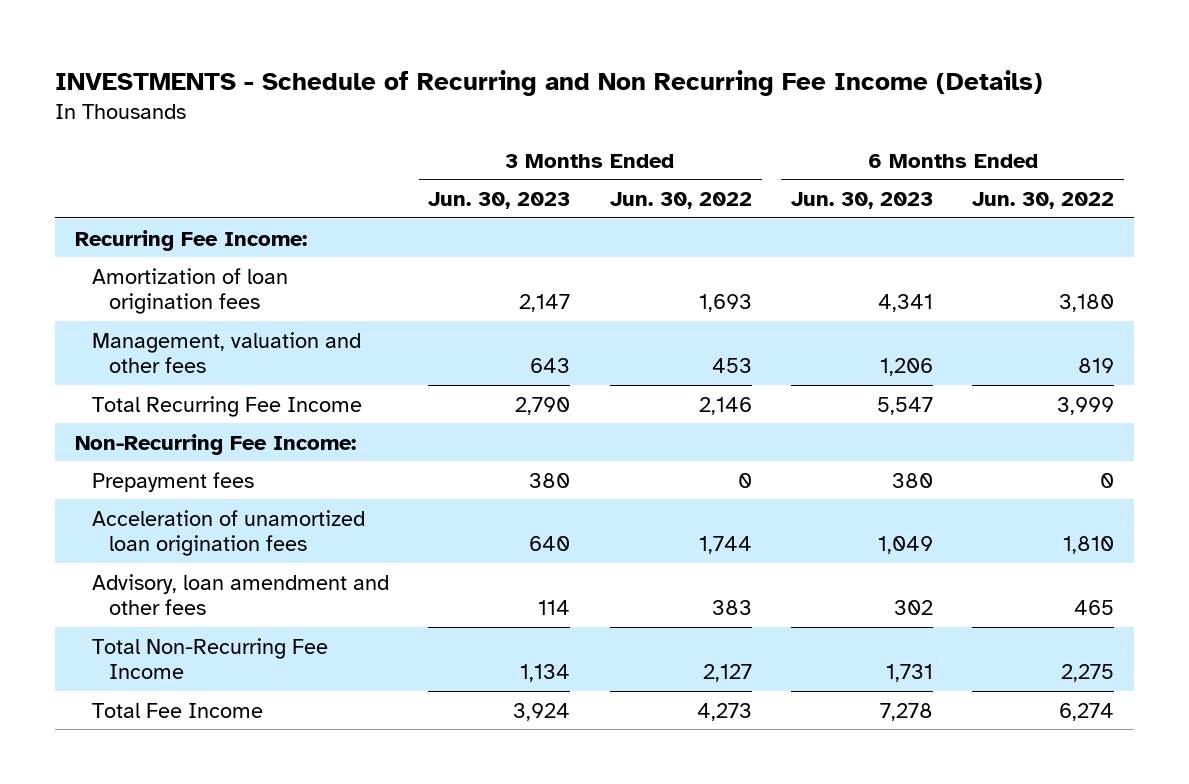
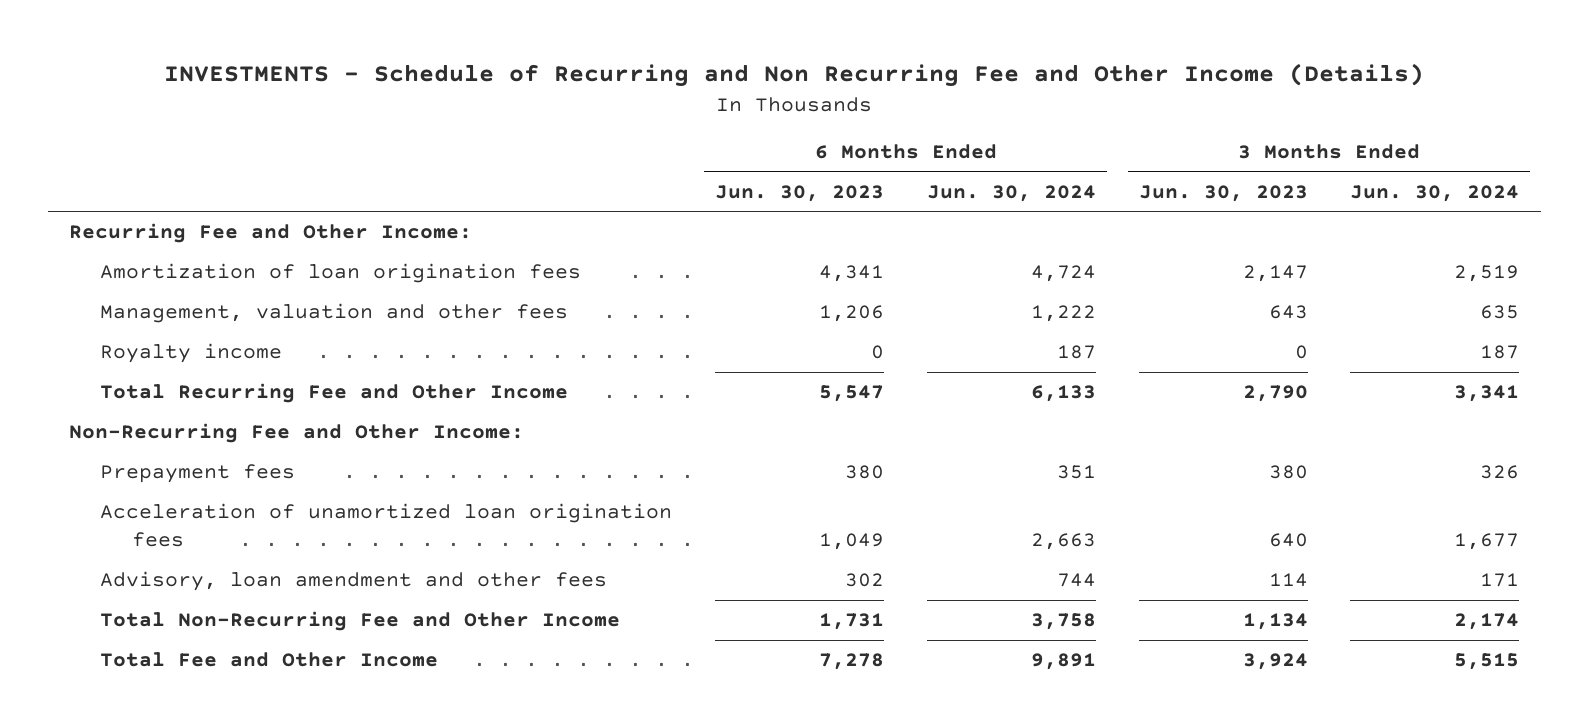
[55,69,1044,96] INVESTMENTS - Schedule of Recurring and Non Recurring Fee Income (Details) -> [164,63,1425,88] INVESTMENTS - Schedule of Recurring and Non Recurring Fee and Other Income (Details)
[609,192,752,210] Jun. 30, 2022 -> none
[972,192,1115,210] Jun. 30, 2022 -> none
none -> [926,185,1096,203] Jun. 30, 2024
none -> [1350,185,1520,203] Jun. 30, 2024
[75,229,308,251] Recurring Fee Income: -> [69,223,473,244] Recurring Fee and Other Income:
none -> [100,343,283,364] Royalty income
[92,395,363,417] Total Recurring Fee Income -> [100,383,569,404] Total Recurring Fee and Other Income
[75,433,357,455] Non-Recurring Fee Income: -> [69,423,525,444] Non-Recurring Fee and Other Income:
[92,637,329,680] Total Non-Recurring Fee Income -> [100,611,621,632] Total Non-Recurring Fee and Other Income
[92,702,264,718] Total Fee Income -> [100,652,439,668] Total Fee and Other Income

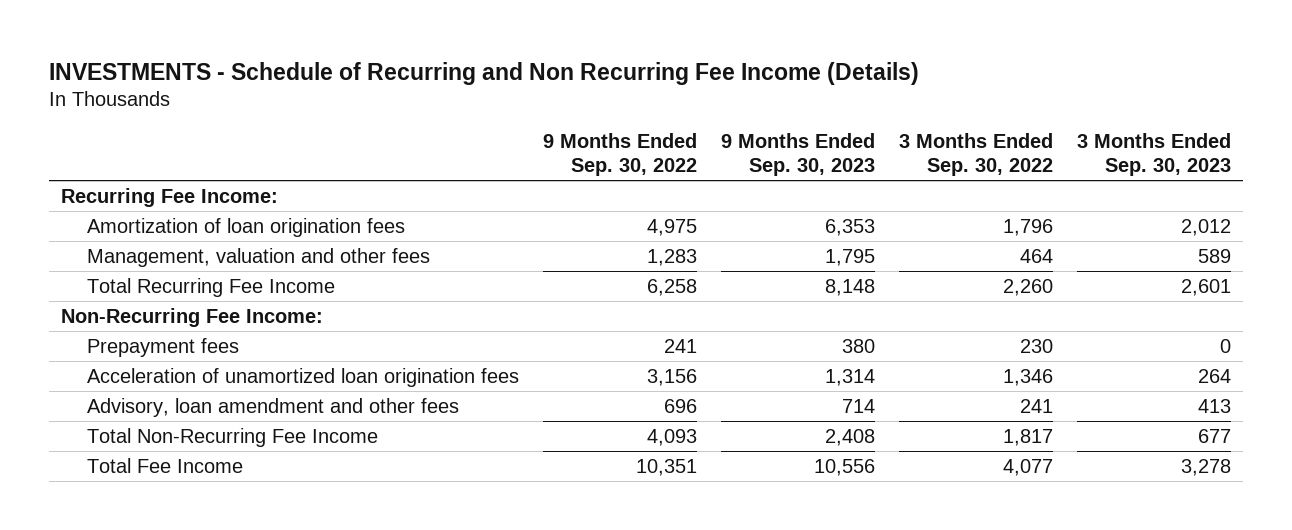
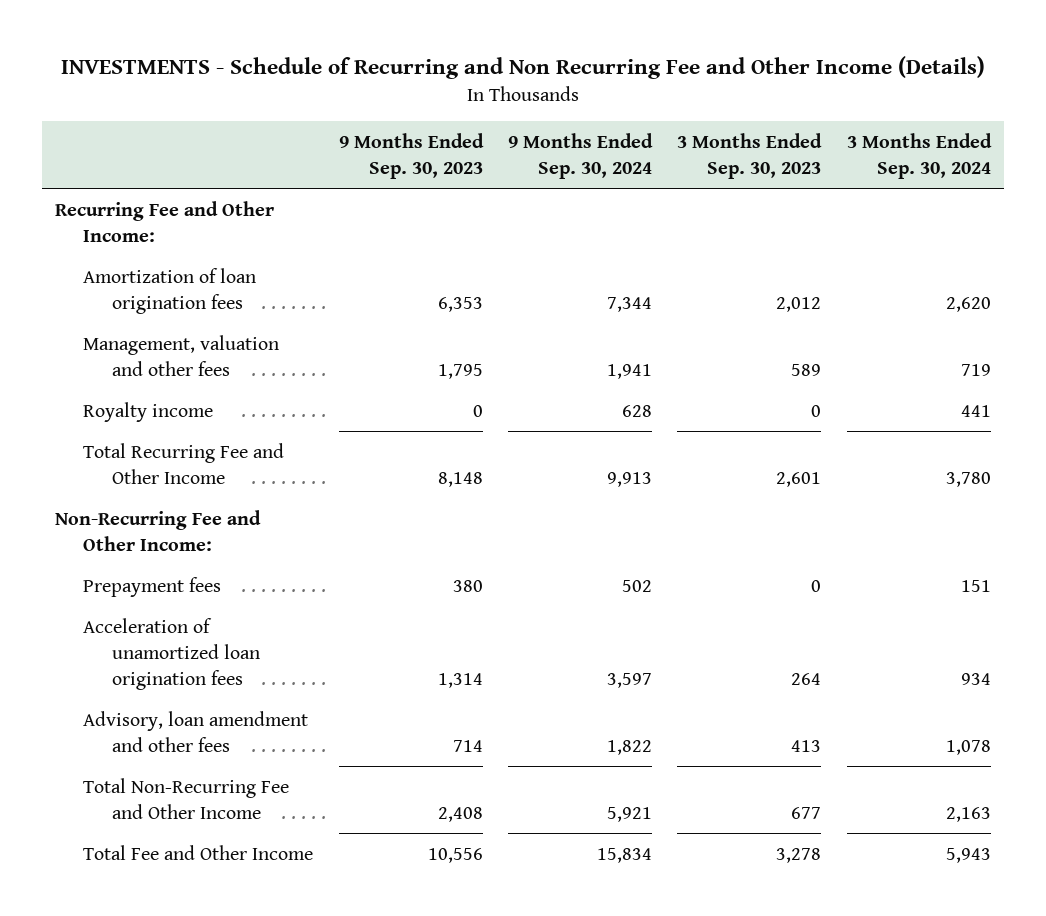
[48,61,919,85] INVESTMENTS - Schedule of Recurring and Non Recurring Fee Income (Details) -> [60,55,985,79] INVESTMENTS - Schedule of Recurring and Non Recurring Fee and Other Income (Details)
[543,132,698,177] 9 Months Ended Sep. 30, 2022 -> none
[899,132,1054,177] 3 Months Ended Sep. 30, 2022 -> none
none -> [508,132,654,179] 9 Months Ended Sep. 30, 2024
none -> [846,132,992,179] 3 Months Ended Sep. 30, 2024
[60,187,278,207] Recurring Fee Income: -> [54,200,274,242] Recurring Fee and Other Income:
none -> [83,401,214,422] Royalty income
[87,277,336,297] Total Recurring Fee Income -> [83,442,285,484] Total Recurring Fee and Other Income
[60,307,323,327] Non-Recurring Fee Income: -> [54,509,261,551] Non-Recurring Fee and Other Income:
[87,427,379,447] Total Non-Recurring Fee Income -> [83,777,290,819] Total Non-Recurring Fee and Other Income
[87,457,244,473] Total Fee Income -> [83,844,314,860] Total Fee and Other Income

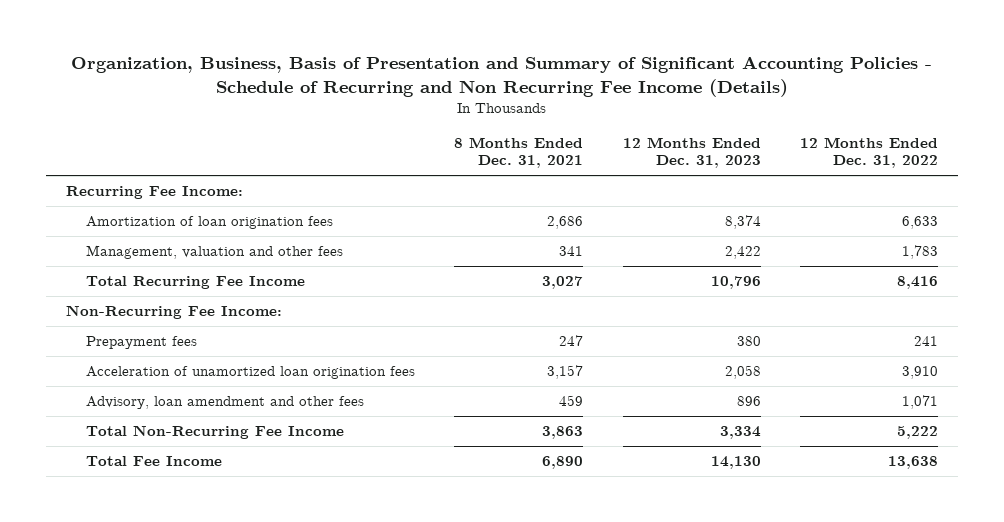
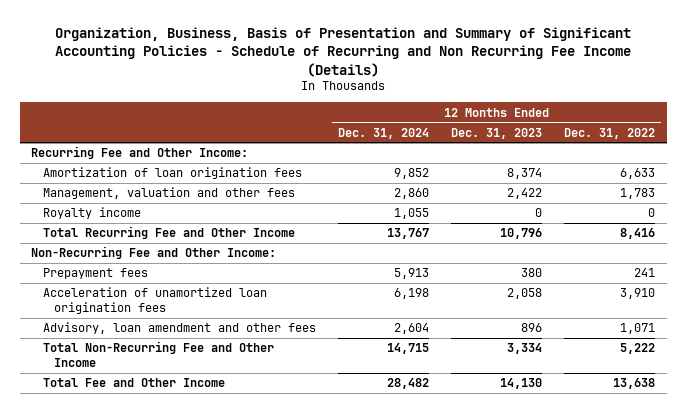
[454,136,584,169] 8 Months Ended Dec. 31, 2021 -> none
none -> [337,127,429,139] Dec. 31, 2024
[65,185,243,199] Recurring Fee Income: -> [31,146,249,160] Recurring Fee and Other Income:
none -> [42,207,141,220] Royalty income
[85,275,305,289] Total Recurring Fee Income -> [42,226,295,240] Total Recurring Fee and Other Income
[65,304,282,319] Non-Recurring Fee Income: -> [31,246,277,260] Non-Recurring Fee and Other Income:
[85,424,344,439] Total Non-Recurring Fee Income -> [42,341,274,367] Total Non-Recurring Fee and Other Income
[85,455,222,466] Total Fee Income -> [42,378,225,388] Total Fee and Other Income

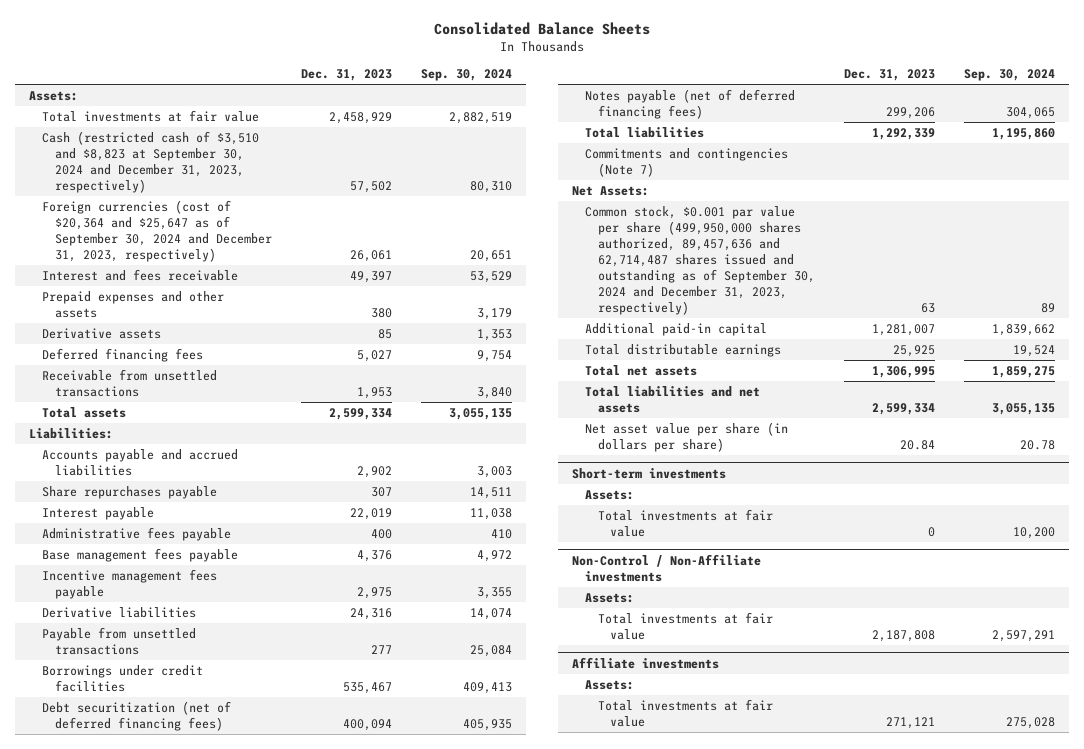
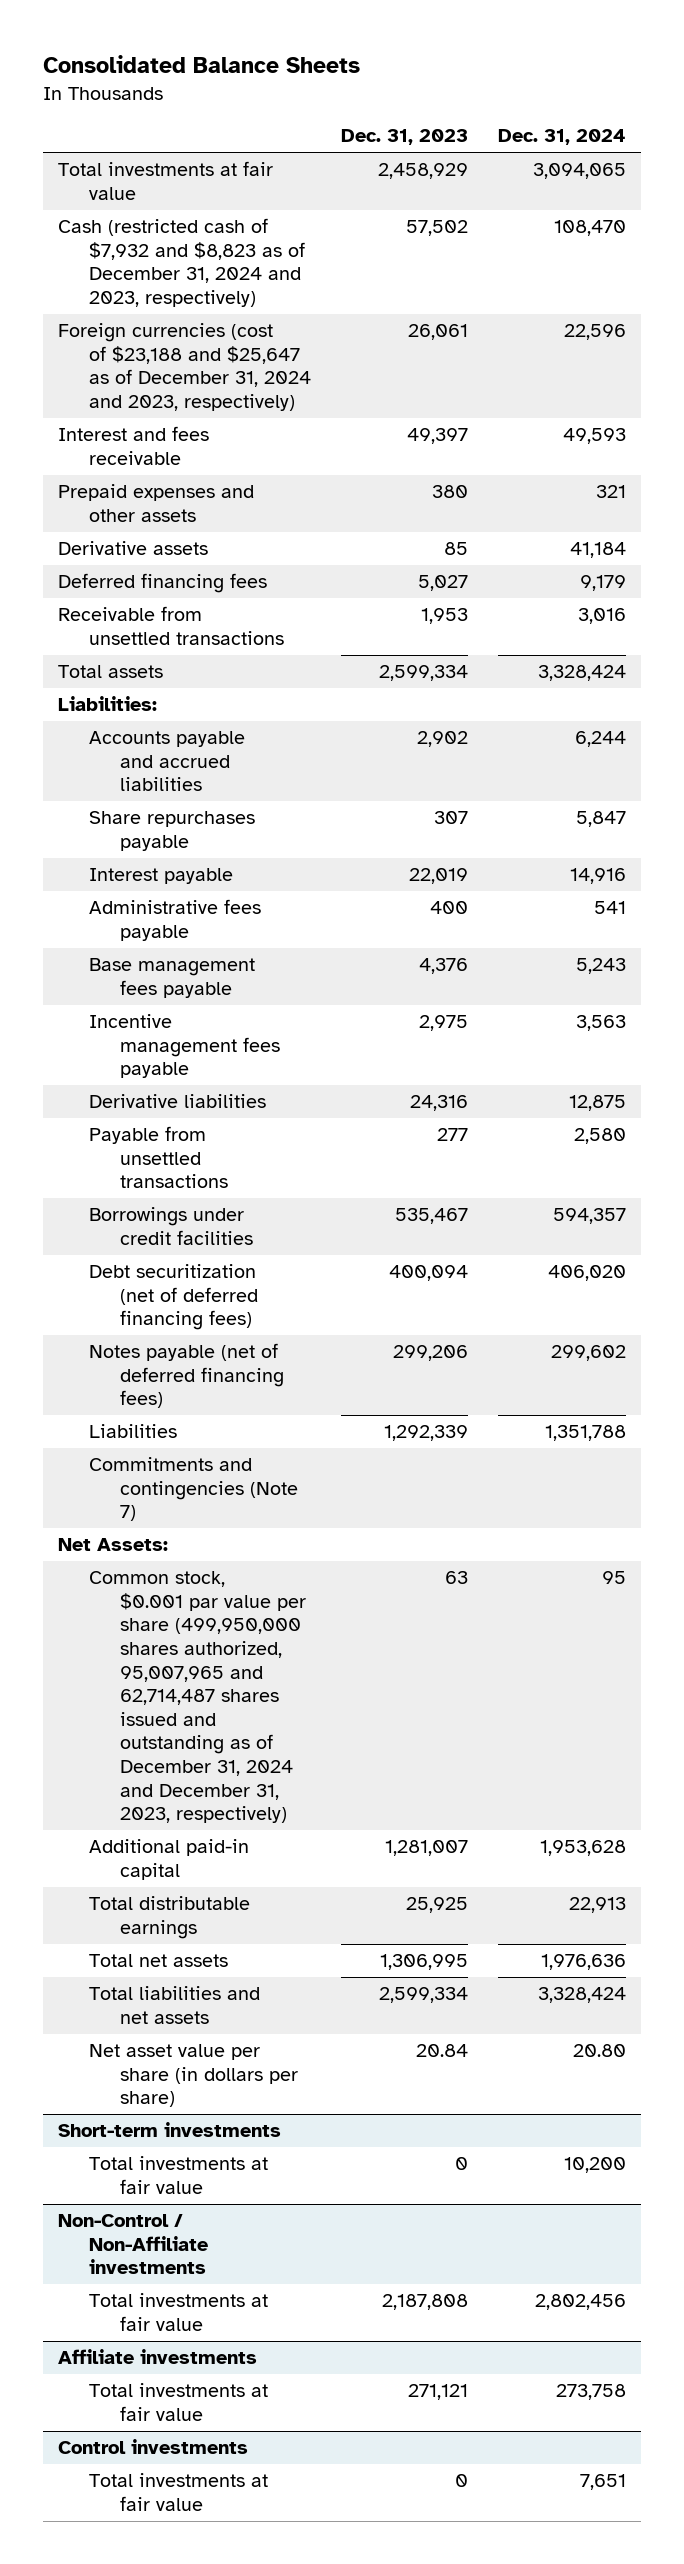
[420,69,512,82] Sep. 30, 2024 -> none
none -> [498,129,627,146] Dec. 31, 2024
[29,90,79,101] Assets: -> none
[42,130,260,193] Cash (restricted cash of $3,510 and $8,823 at September 30, 2024 and December 31, 2023, respectively) -> [58,218,305,308] Cash (restricted cash of $7,932 and $8,823 as of December 31, 2024 and 2023, respectively)
[42,199,272,262] Foreign currencies (cost of $20,364 and $25,647 as of September 30, 2024 and December 31, 2023, respectively) -> [58,323,311,412] Foreign currencies (cost of $23,188 and $25,647 as of December 31, 2024 and 2023, respectively)
[584,126,704,138] Total liabilities -> [88,1424,177,1439] Liabilities
[584,205,815,315] Common stock, $0.001 par value per share (499,950,000 shares authorized, 89,457,636 and 62,714,487 shares issued and outstanding as of September 30, 2024 and December 31, 2023, respectively) -> [88,1571,306,1824] Common stock, $0.001 par value per share (499,950,000 shares authorized, 95,007,965 and 62,714,487 shares issued and outstanding as of December 31, 2024 and December 31, 2023, respectively)
[584,489,634,500] Assets: -> none
[584,592,634,603] Assets: -> none
[584,679,634,690] Assets: -> none
none -> [58,2439,249,2455] Control investments
none -> [88,2473,268,2511] Total investments at fair value

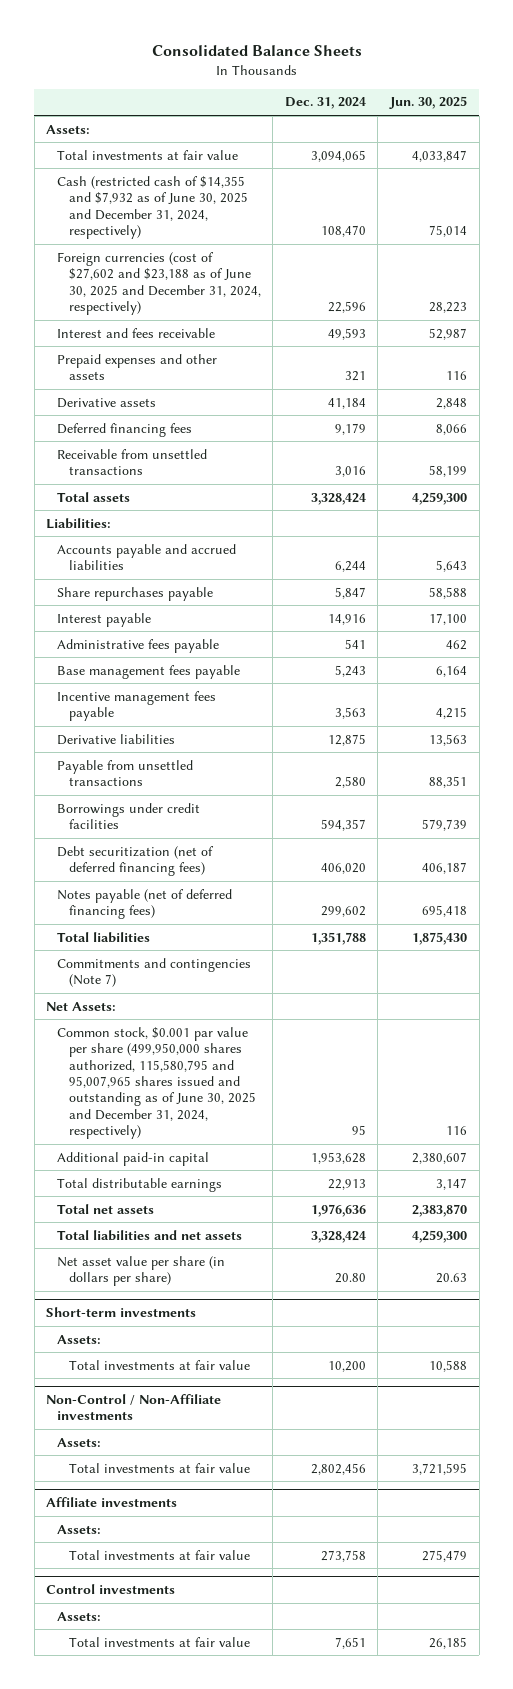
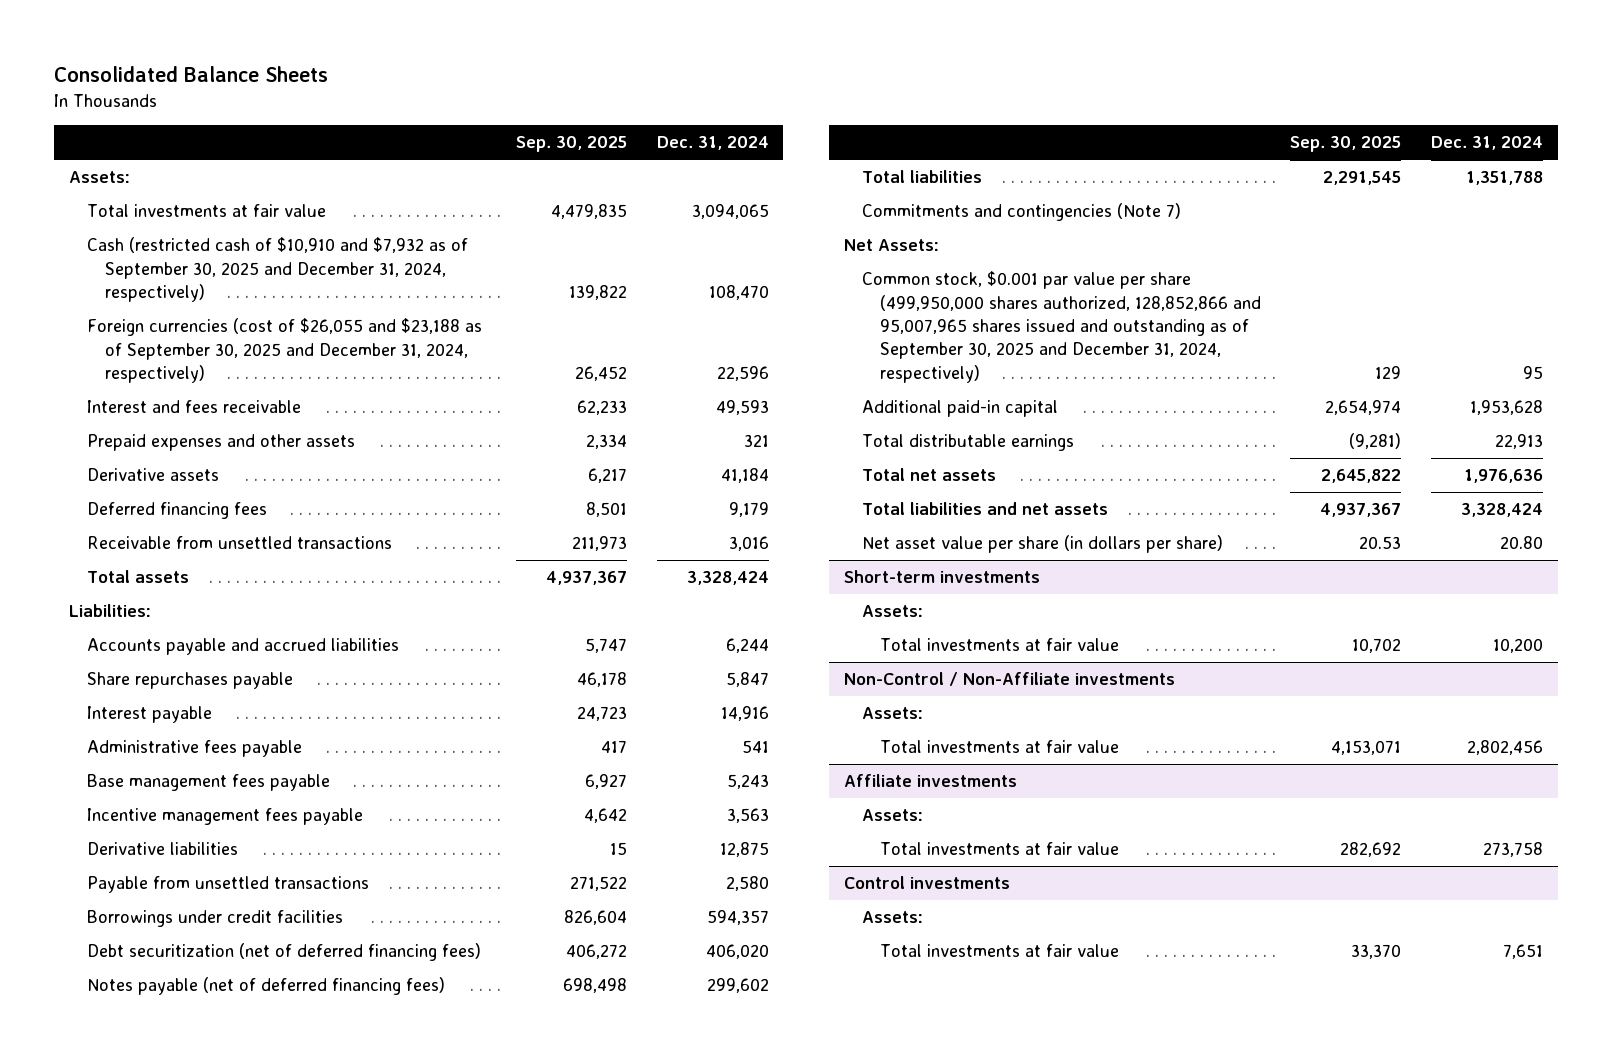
[388,96,467,110] Jun. 30, 2025 -> none
none -> [515,136,627,153] Sep. 30, 2025
[57,175,248,239] Cash (restricted cash of $14,355 and $7,932 as of June 30, 2025 and December 31, 2024, respectively) -> [87,237,469,303] Cash (restricted cash of $10,910 and $7,932 as of September 30, 2025 and December 31, 2024, respectively)
[57,251,261,315] Foreign currencies (cost of $27,602 and $23,188 as of June 30, 2025 and December 31, 2024, respectively) -> [87,318,483,384] Foreign currencies (cost of $26,055 and $23,188 as of September 30, 2025 and December 31, 2024, respectively)
[57,1026,256,1140] Common stock, $0.001 par value per share (499,950,000 shares authorized, 115,580,795 and 95,007,965 shares issued and outstanding as of June 30, 2025 and December 31, 2024, respectively) -> [861,271,1261,383] Common stock, $0.001 par value per share (499,950,000 shares authorized, 128,852,866 and 95,007,965 shares issued and outstanding as of September 30, 2025 and December 31, 2024, respectively)

